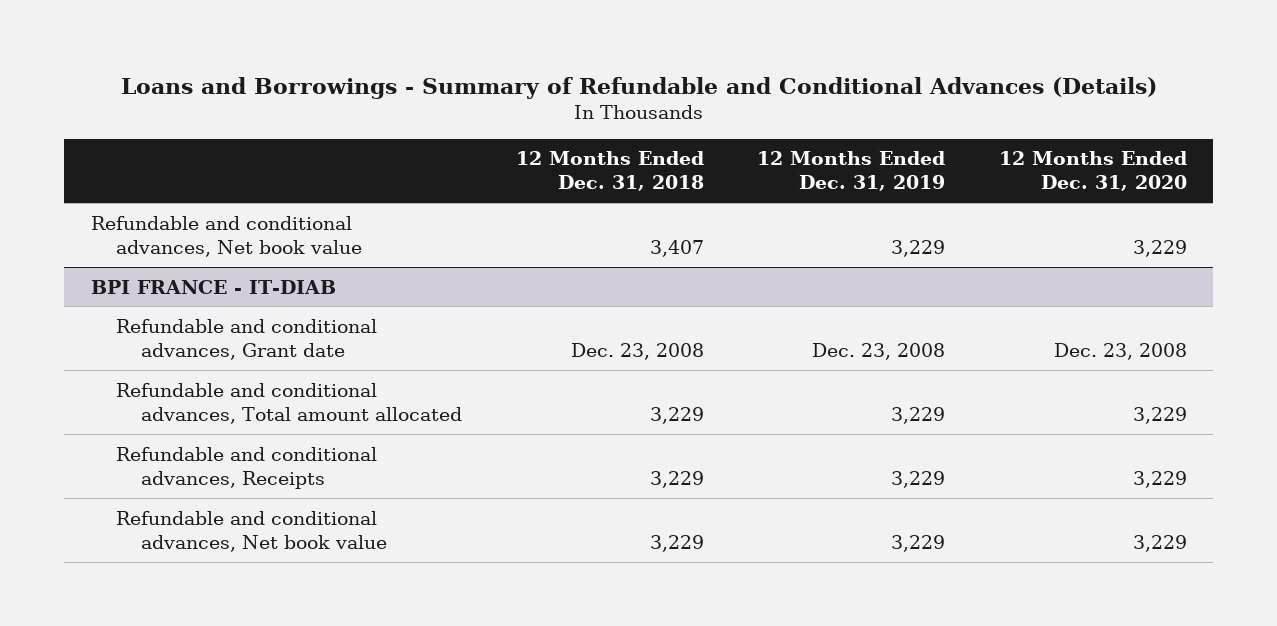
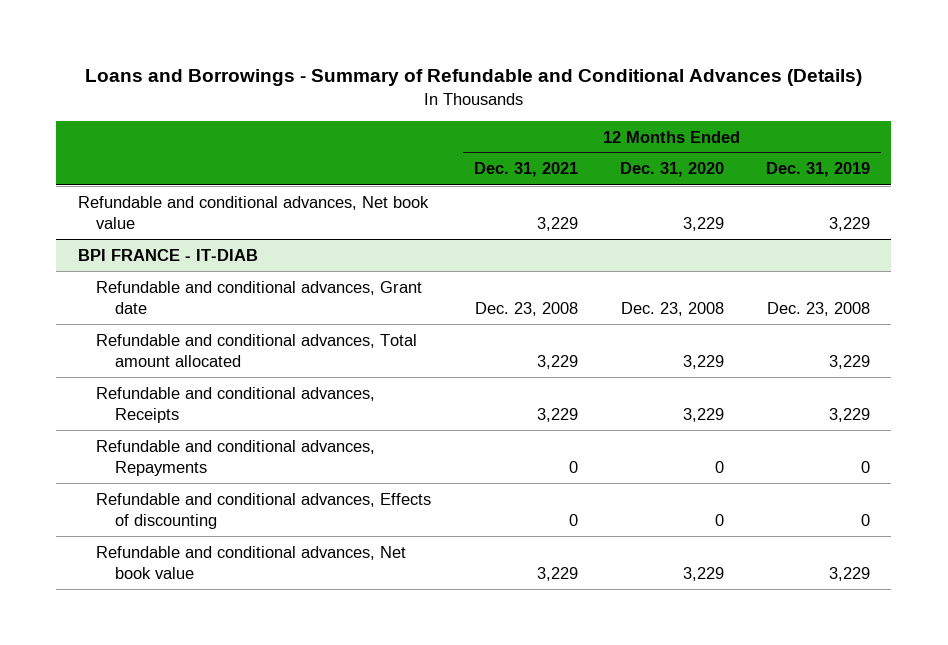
[515,151,704,192] 12 Months Ended Dec. 31, 2018 -> none
none -> [473,162,578,178] Dec. 31, 2021
none -> [96,439,376,476] Refundable and conditional advances, Repayments
none -> [96,492,432,529] Refundable and conditional advances, Effects of discounting

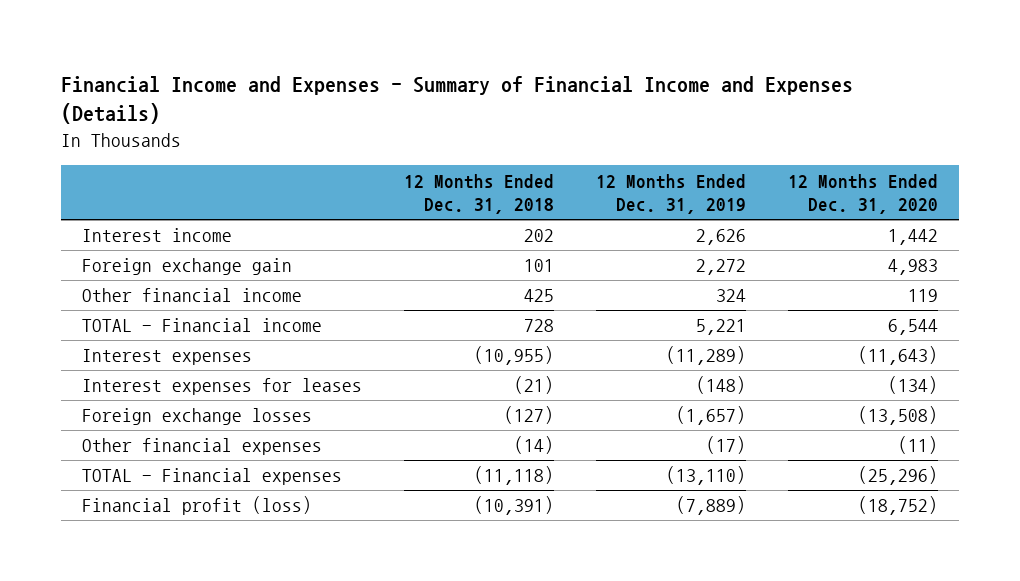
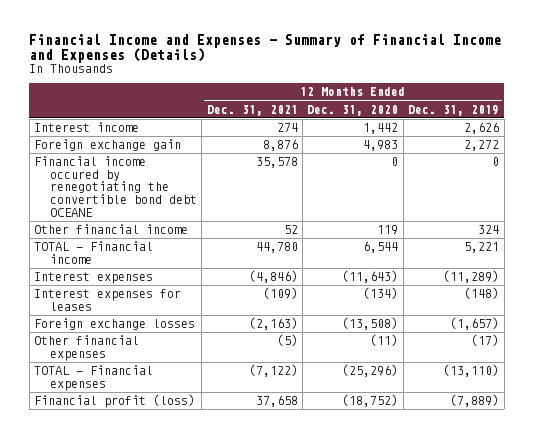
[404,173,555,215] 12 Months Ended Dec. 31, 2018 -> none
none -> [206,104,298,116] Dec. 31, 2021
none -> [34,156,197,217] Financial income occured by renegotiating the convertible bond debt OCEANE

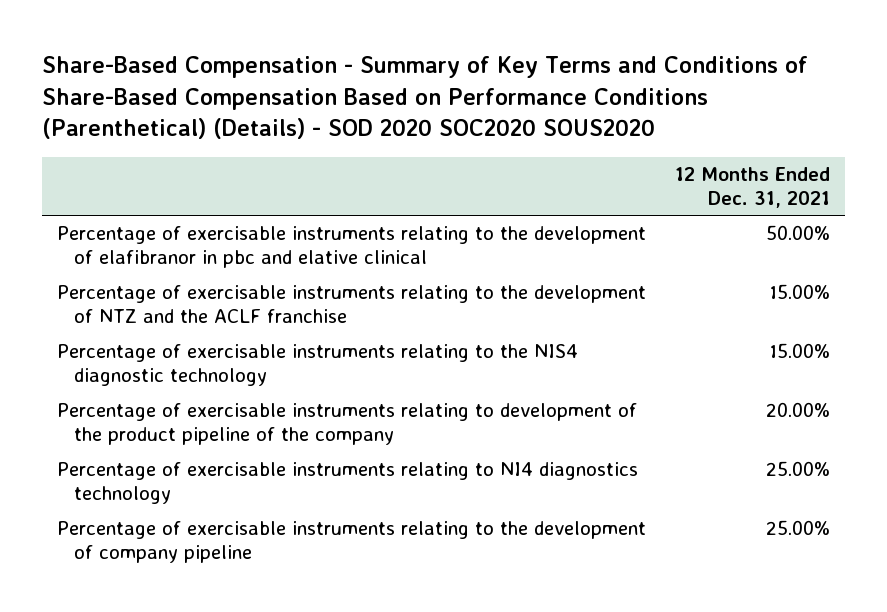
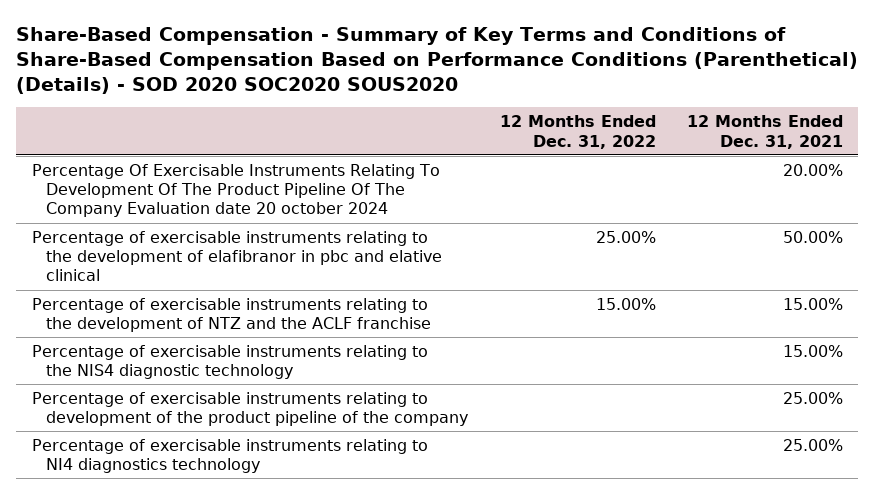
none -> [499,115,656,149] 12 Months Ended Dec. 31, 2022
none -> [31,164,440,218] Percentage Of Exercisable Instruments Relating To Development Of The Product Pipeline Of The Company Evaluation date 20 october 2024
[766,401,831,417] 20.00% -> [782,392,843,405] 25.00%
[56,520,646,564] Percentage of exercisable instruments relating to the development of company pipeline -> none

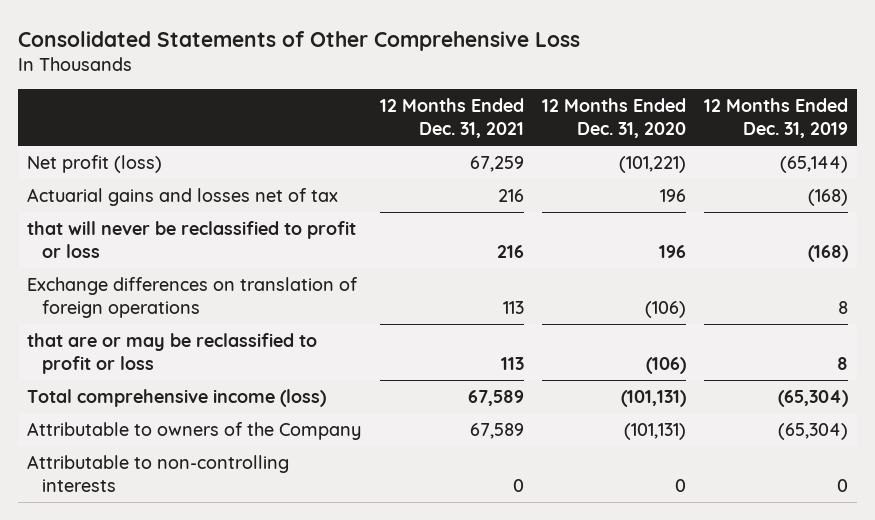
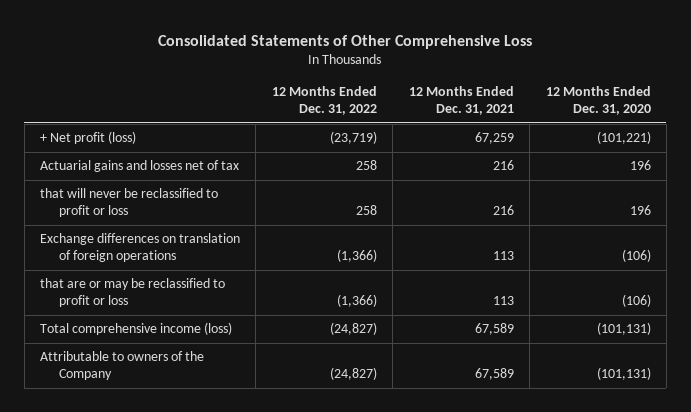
[703,98,848,138] 12 Months Ended Dec. 31, 2019 -> none
none -> [271,86,377,116] 12 Months Ended Dec. 31, 2022
[27,154,163,173] Net profit (loss) -> [40,131,137,145] + Net profit (loss)
[27,454,290,492] Attributable to non-controlling interests -> none

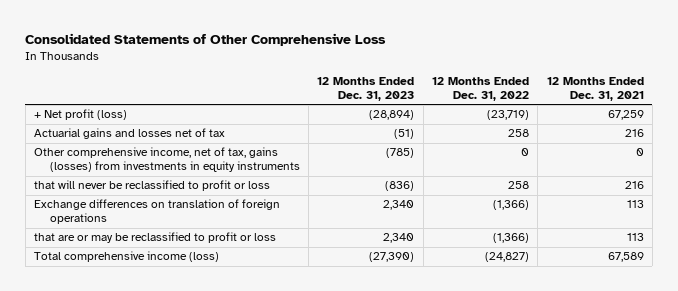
[545,86,651,116] 12 Months Ended Dec. 31, 2020 -> none
none -> [317,77,415,102] 12 Months Ended Dec. 31, 2023
none -> [34,147,300,173] Other comprehensive income, net of tax, gains (losses) from investments in equity instruments
[40,351,205,381] Attributable to owners of the Company -> none

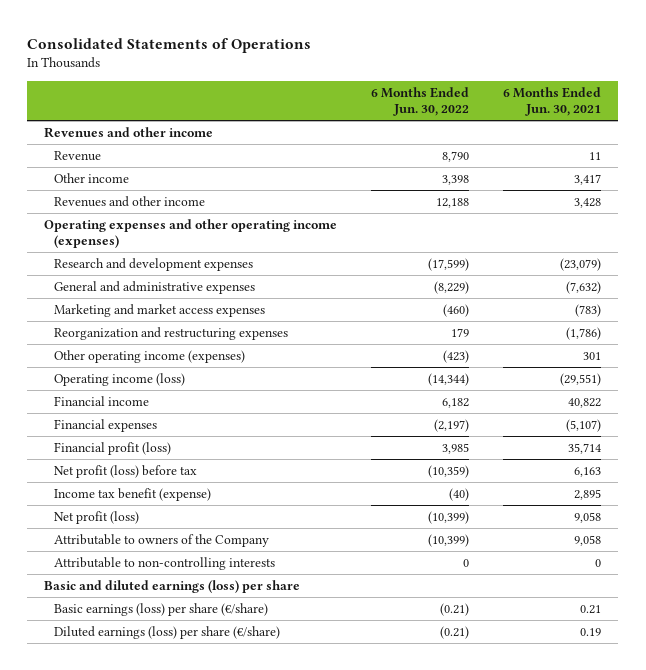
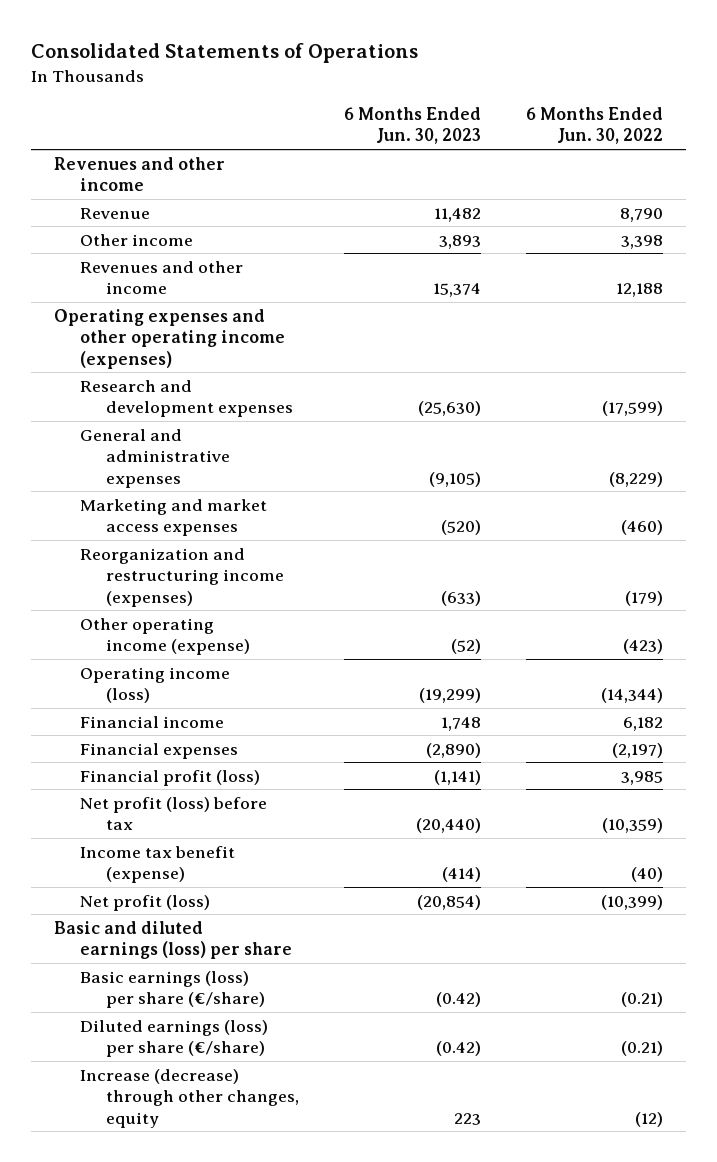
[503,86,602,117] 6 Months Ended Jun. 30, 2021 -> none
none -> [343,106,481,145] 6 Months Ended Jun. 30, 2023
[54,326,289,340] Reorganization and restructuring expenses -> [79,547,284,607] Reorganization and restructuring income (expenses)
[451,327,470,337] 179 -> [624,590,663,606] (179)
[54,349,246,363] Other operating income (expenses) -> [79,617,250,656] Other operating income (expense)
[54,533,270,547] Attributable to owners of the Company -> none
[54,556,276,570] Attributable to non-controlling interests -> none
none -> [79,1068,299,1128] Increase (decrease) through other changes, equity

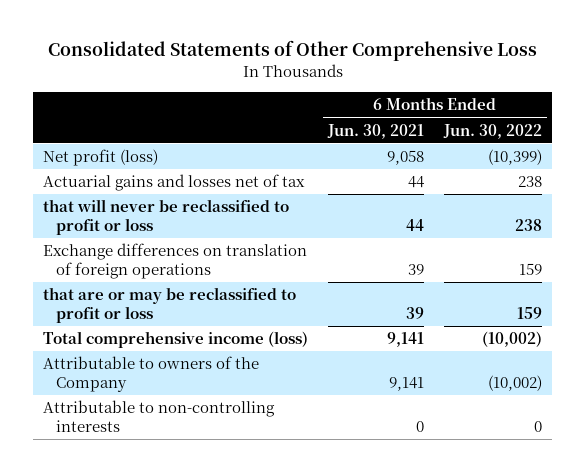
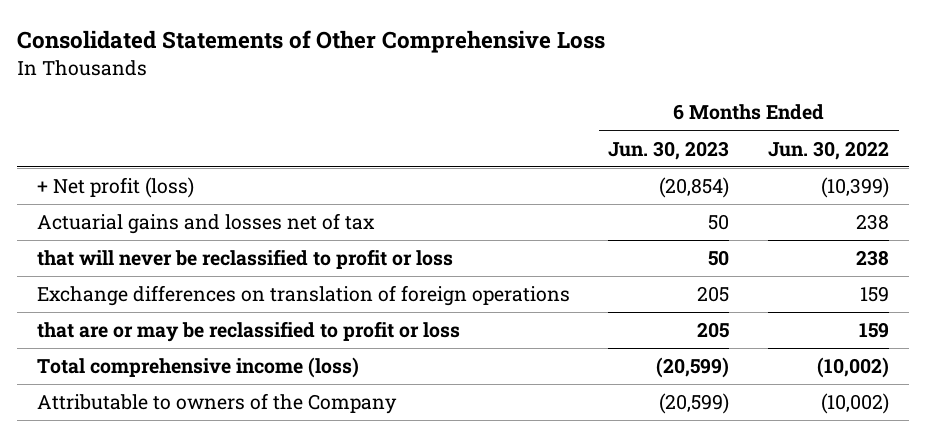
[327,123,425,139] Jun. 30, 2021 -> none
none -> [608,140,730,160] Jun. 30, 2023
[42,149,158,167] Net profit (loss) -> [36,177,194,199] + Net profit (loss)
[42,400,275,433] Attributable to non-controlling interests -> none

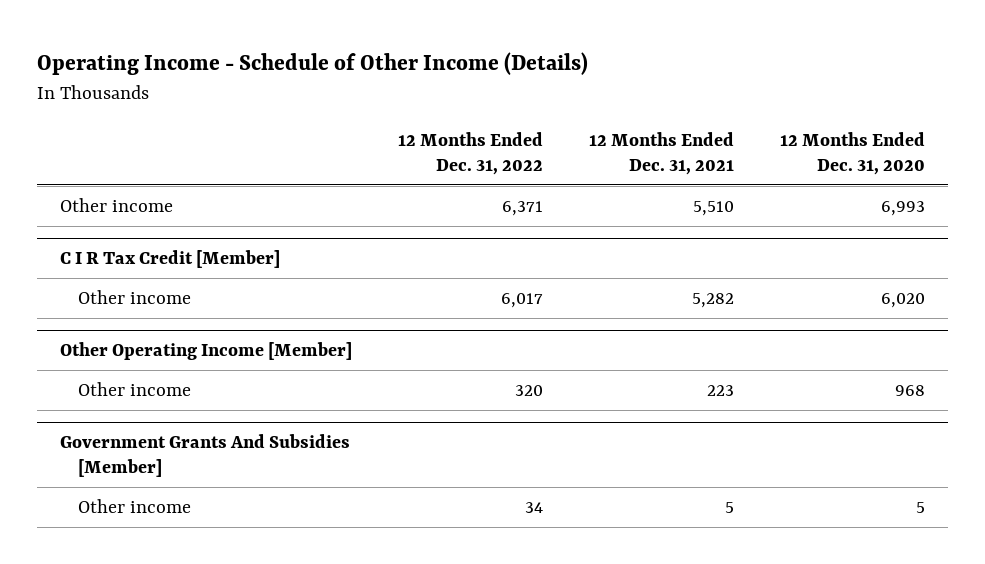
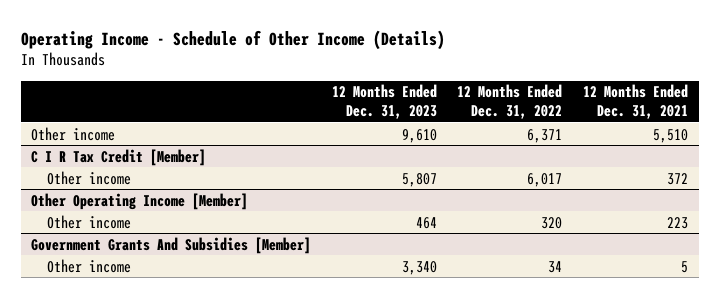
[779,132,925,175] 12 Months Ended Dec. 31, 2020 -> none
none -> [331,84,437,120] 12 Months Ended Dec. 31, 2023
[691,292,734,308] 5,282 -> [667,172,689,185] 372

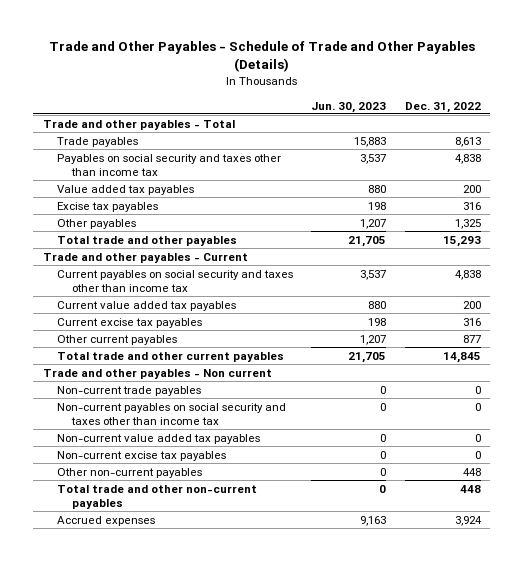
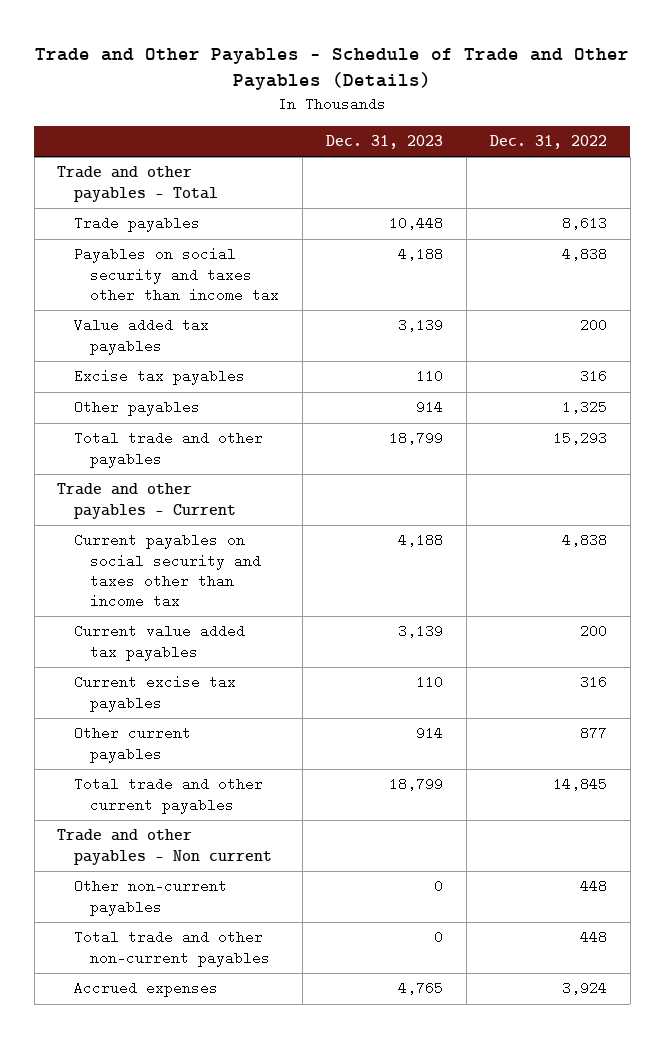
[311,101,387,113] Jun. 30, 2023 -> none
none -> [325,135,443,150] Dec. 31, 2023
[57,385,202,396] Non-current trade payables -> none
[57,402,287,425] Non-current payables on social security and taxes other than income tax -> none
[57,433,261,444] Non-current value added tax payables -> none
[57,450,227,461] Non-current excise tax payables -> none

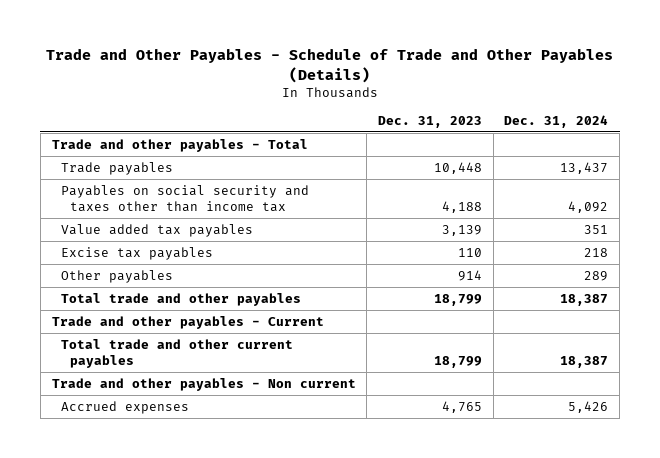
[489,135,607,150] Dec. 31, 2022 -> none
none -> [504,114,609,128] Dec. 31, 2024
[73,533,261,608] Current payables on social security and taxes other than income tax -> none
[73,624,245,661] Current value added tax payables -> none
[73,675,236,712] Current excise tax payables -> none
[73,726,191,763] Other current payables -> none
[73,879,227,916] Other non-current payables -> none
[73,930,270,967] Total trade and other non-current payables -> none

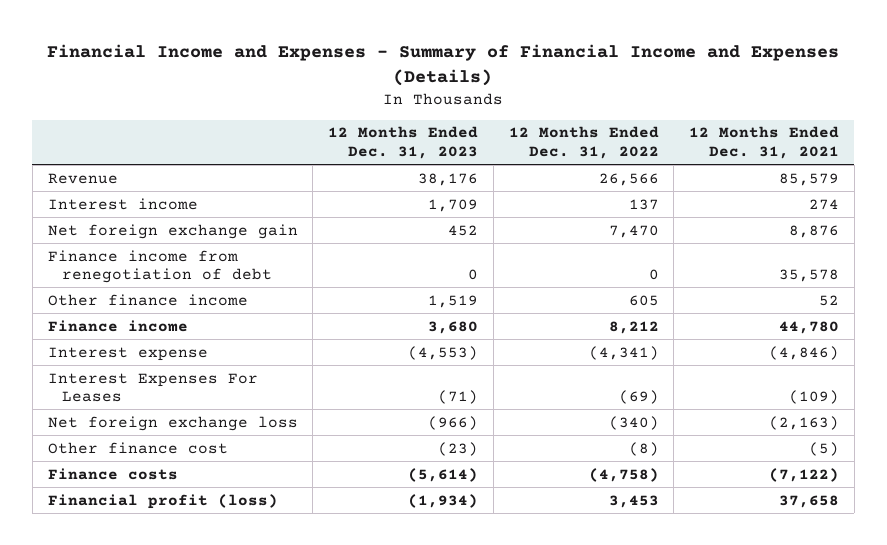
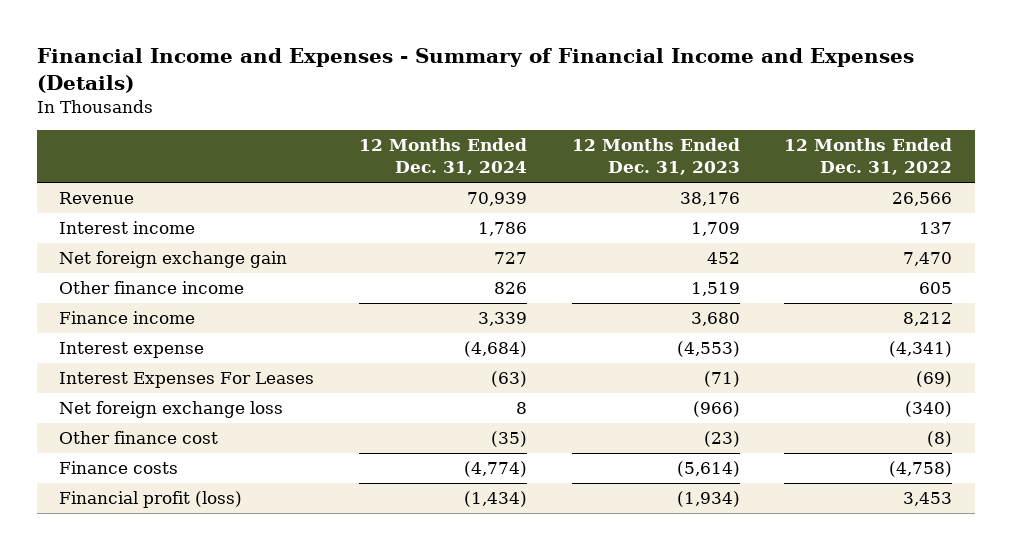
[689,126,840,159] 12 Months Ended Dec. 31, 2021 -> none
none -> [358,138,527,176] 12 Months Ended Dec. 31, 2024
[47,249,272,284] Finance income from renegotiation of debt -> none

